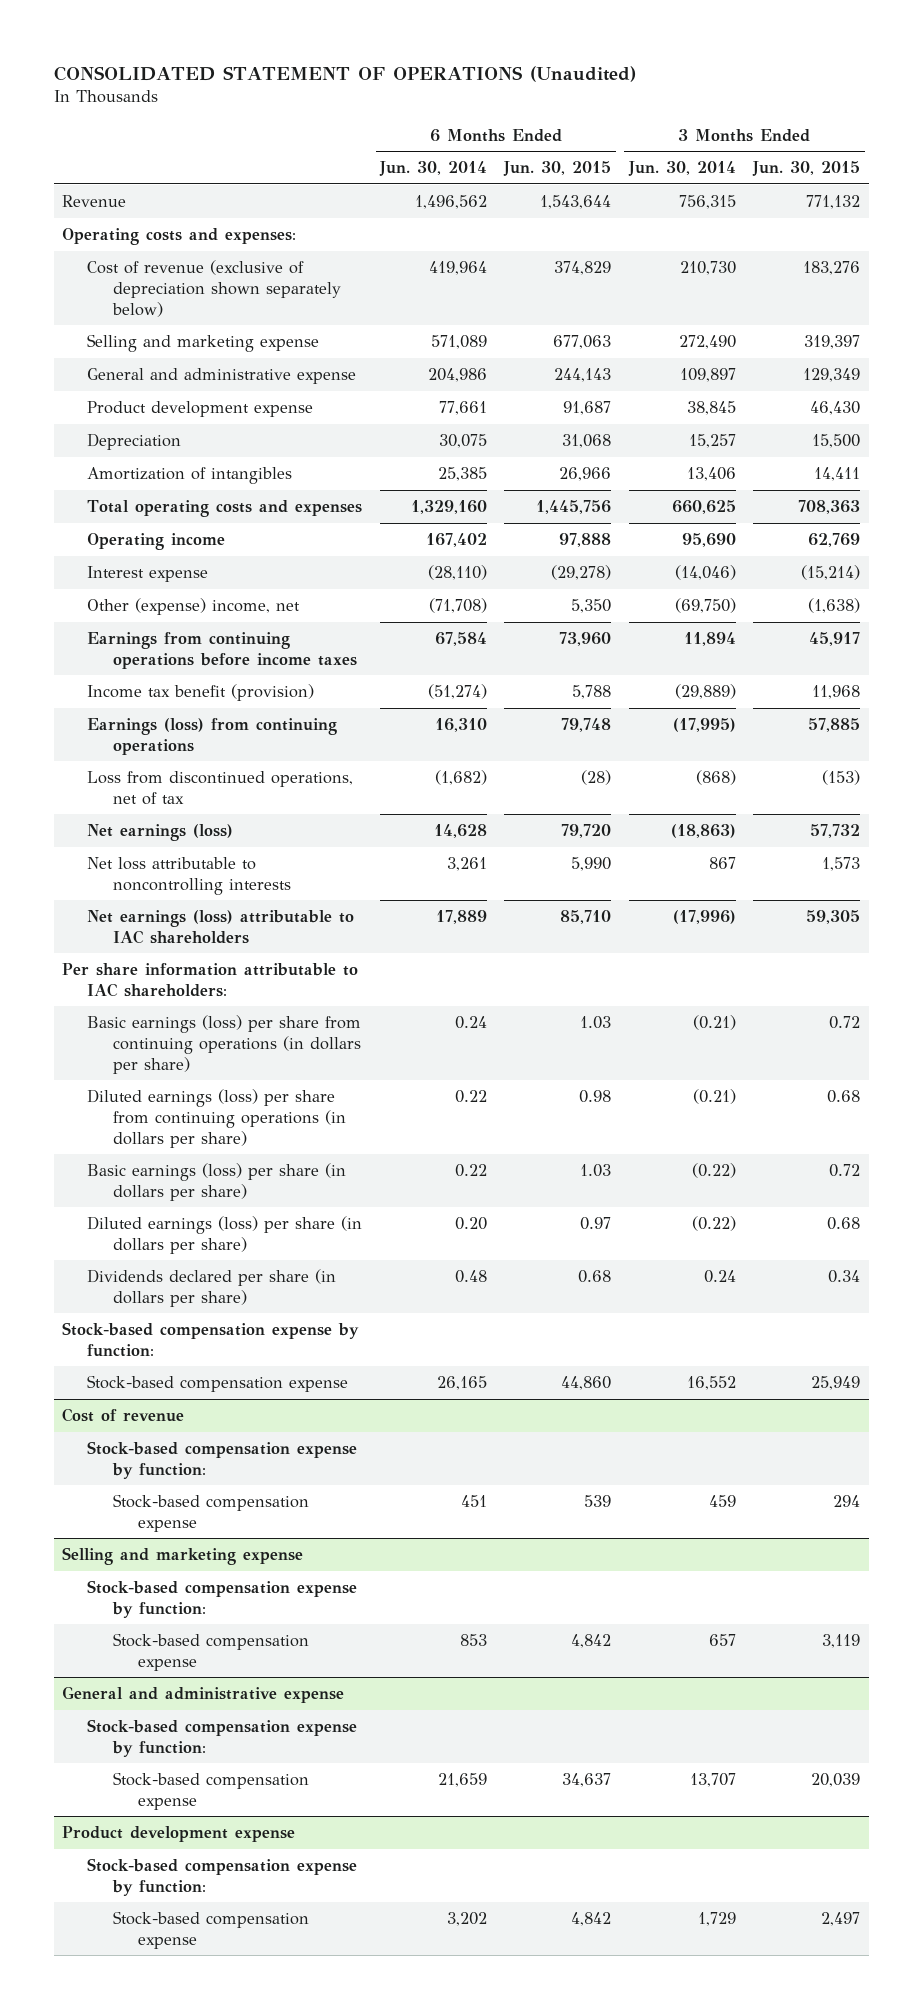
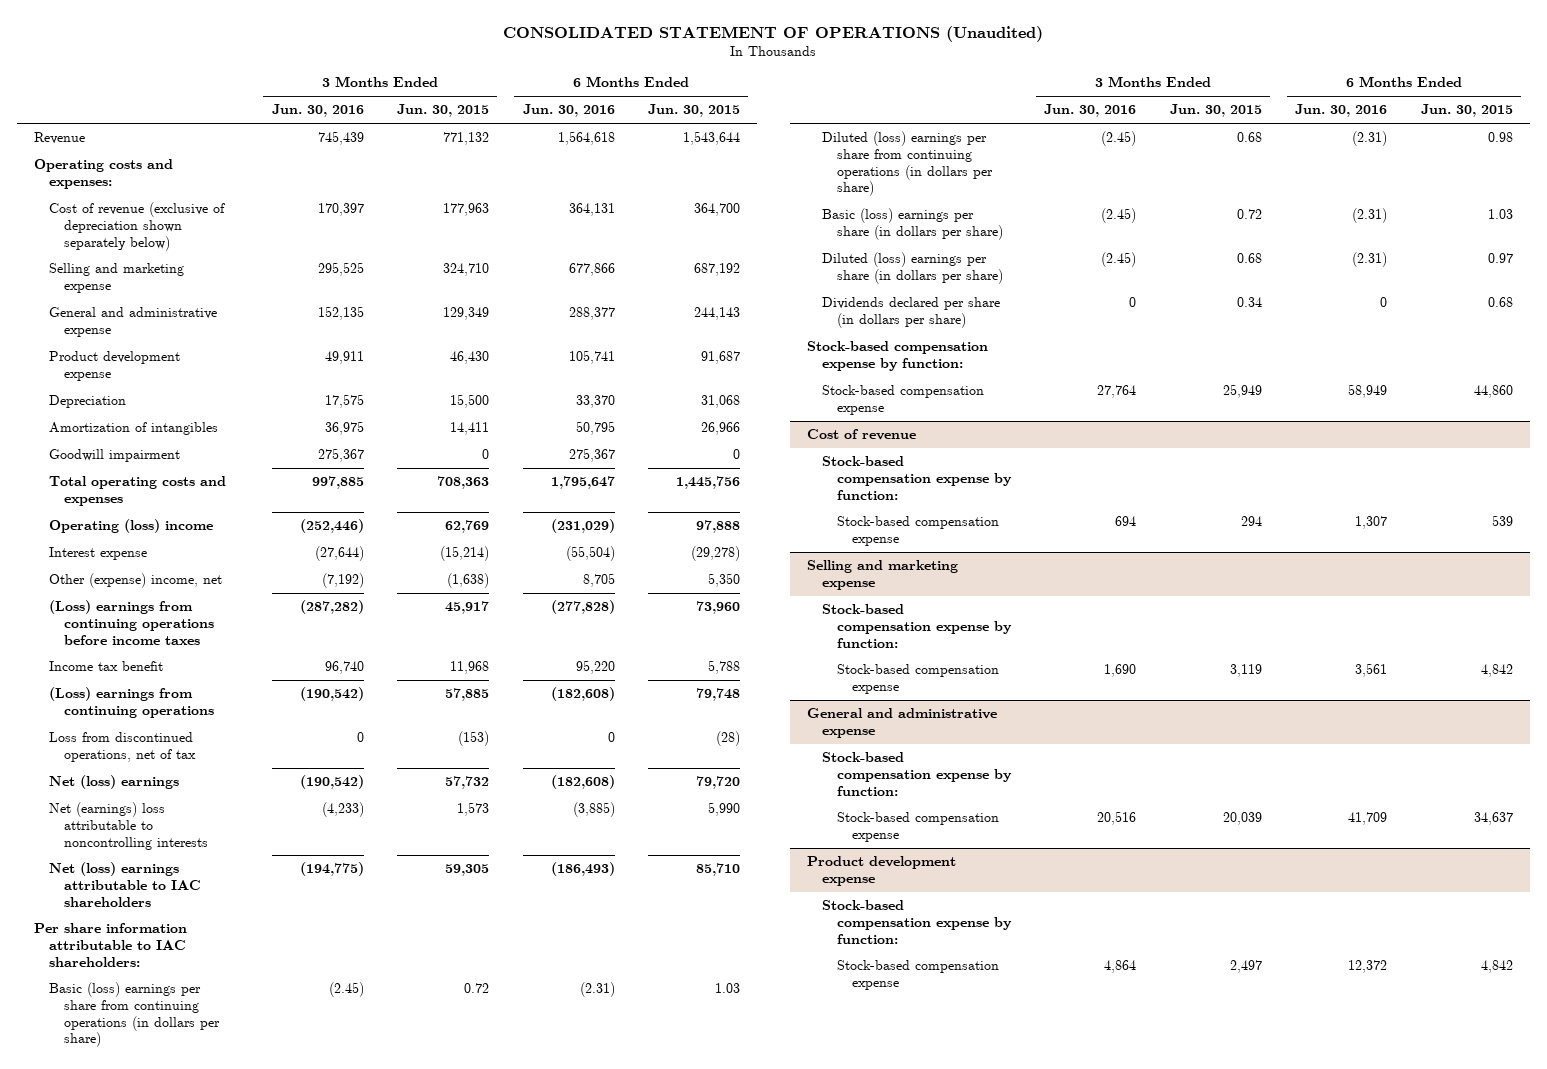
[378,161,487,177] Jun. 30, 2014 -> none
[627,161,736,177] Jun. 30, 2014 -> none
none -> [271,104,364,118] Jun. 30, 2016
none -> [522,104,615,118] Jun. 30, 2016
[554,261,612,276] 374,829 -> [694,203,741,217] 364,700
[803,261,861,276] 183,276 -> [443,203,490,217] 177,963
[553,335,612,350] 677,063 -> [694,263,741,277] 687,192
[804,335,861,350] 319,397 -> [443,263,490,277] 324,710
none -> [49,449,181,463] Goodwill impairment
[87,533,226,551] Operating income -> [49,519,214,534] Operating (loss) income
[87,632,357,669] Earnings from continuing operations before income taxes -> [49,600,215,645] (Loss) earnings from continuing operations before income taxes
[87,684,315,702] Income tax benefit (provision) -> [49,661,164,672] Income tax benefit
[87,718,338,755] Earnings (loss) from continuing operations -> [49,687,215,718] (Loss) earnings from continuing operations
[87,824,234,842] Net earnings (loss) -> [49,775,180,790] Net (loss) earnings
[87,857,291,895] Net loss attributable to noncontrolling interests -> [49,802,209,850] Net (earnings) loss attributable to noncontrolling interests
[87,910,355,944] Net earnings (loss) attributable to IAC shareholders -> [49,862,202,907] Net (loss) earnings attributable to IAC shareholders
[87,1015,362,1074] Basic earnings (loss) per share from continuing operations (in dollars per share) -> [49,982,221,1048] Basic (loss) earnings per share from continuing operations (in dollars per share)
[87,1089,346,1148] Diluted earnings (loss) per share from continuing operations (in dollars per share) -> [821,131,993,197] Diluted (loss) earnings per share from continuing operations (in dollars per share)
[87,1163,347,1201] Basic earnings (loss) per share (in dollars per share) -> [821,208,1003,240] Basic (loss) earnings per share (in dollars per share)
[87,1216,363,1254] Diluted earnings (loss) per share (in dollars per share) -> [821,252,1003,284] Diluted (loss) earnings per share (in dollars per share)

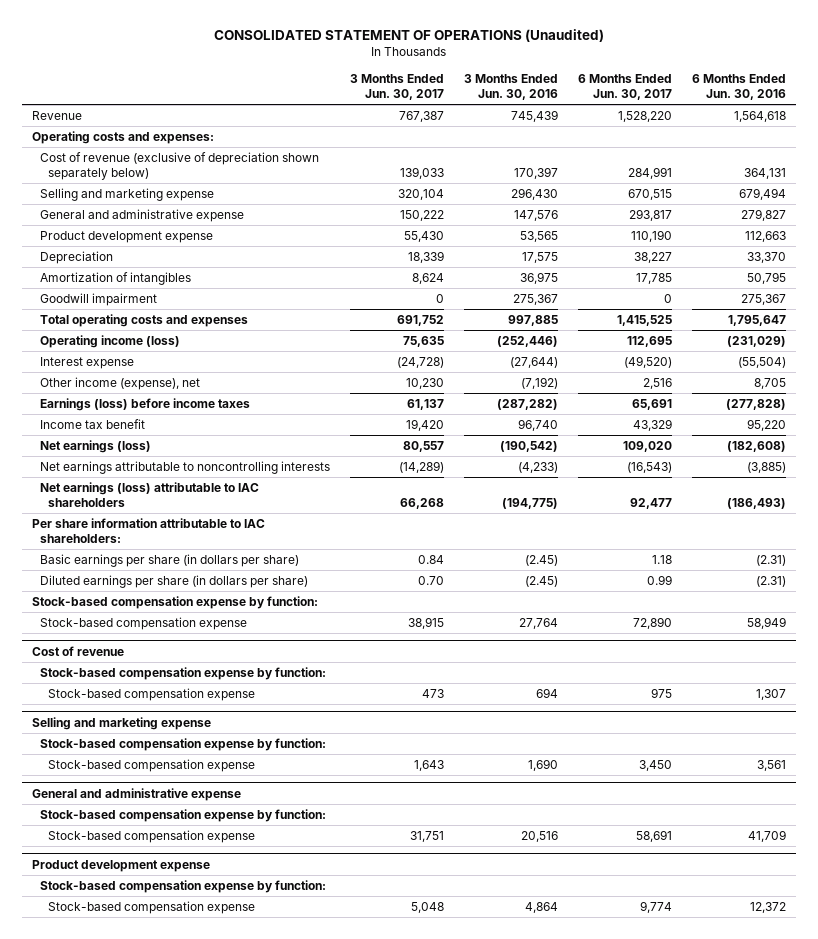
[397,104,490,118] Jun. 30, 2015 -> none
[648,104,741,118] Jun. 30, 2015 -> none
none -> [350,74,445,101] 3 Months Ended Jun. 30, 2017
none -> [578,74,673,101] 6 Months Ended Jun. 30, 2017
[317,262,364,277] 295,525 -> [511,188,559,201] 296,430
[568,263,615,277] 677,866 -> [739,188,787,201] 679,494
[317,306,364,321] 152,135 -> [514,210,559,222] 147,576
[568,307,615,321] 288,377 -> [741,209,787,222] 279,827
[324,351,364,365] 49,911 -> [520,231,559,243] 53,565
[568,350,615,365] 105,741 -> [745,231,787,243] 112,663
[49,519,214,534] Operating (loss) income -> [40,335,181,349] Operating income (loss)
[49,573,223,589] Other (expense) income, net -> [40,377,201,391] Other income (expense), net
[49,600,215,645] (Loss) earnings from continuing operations before income taxes -> [40,398,251,412] Earnings (loss) before income taxes
[49,687,215,718] (Loss) earnings from continuing operations -> none
[49,732,197,762] Loss from discontinued operations, net of tax -> none
[49,775,180,790] Net (loss) earnings -> [40,440,152,454] Net earnings (loss)
[49,802,209,850] Net (earnings) loss attributable to noncontrolling interests -> [40,461,331,475] Net earnings attributable to noncontrolling interests
[49,862,202,907] Net (loss) earnings attributable to IAC shareholders -> [40,482,260,507] Net earnings (loss) attributable to IAC shareholders
[49,982,221,1048] Basic (loss) earnings per share from continuing operations (in dollars per share) -> none
[821,131,993,197] Diluted (loss) earnings per share from continuing operations (in dollars per share) -> none
[821,297,1000,328] Dividends declared per share (in dollars per share) -> none
[821,208,1003,240] Basic (loss) earnings per share (in dollars per share) -> [40,554,300,568] Basic earnings per share (in dollars per share)
[821,252,1003,284] Diluted (loss) earnings per share (in dollars per share) -> [40,575,309,589] Diluted earnings per share (in dollars per share)

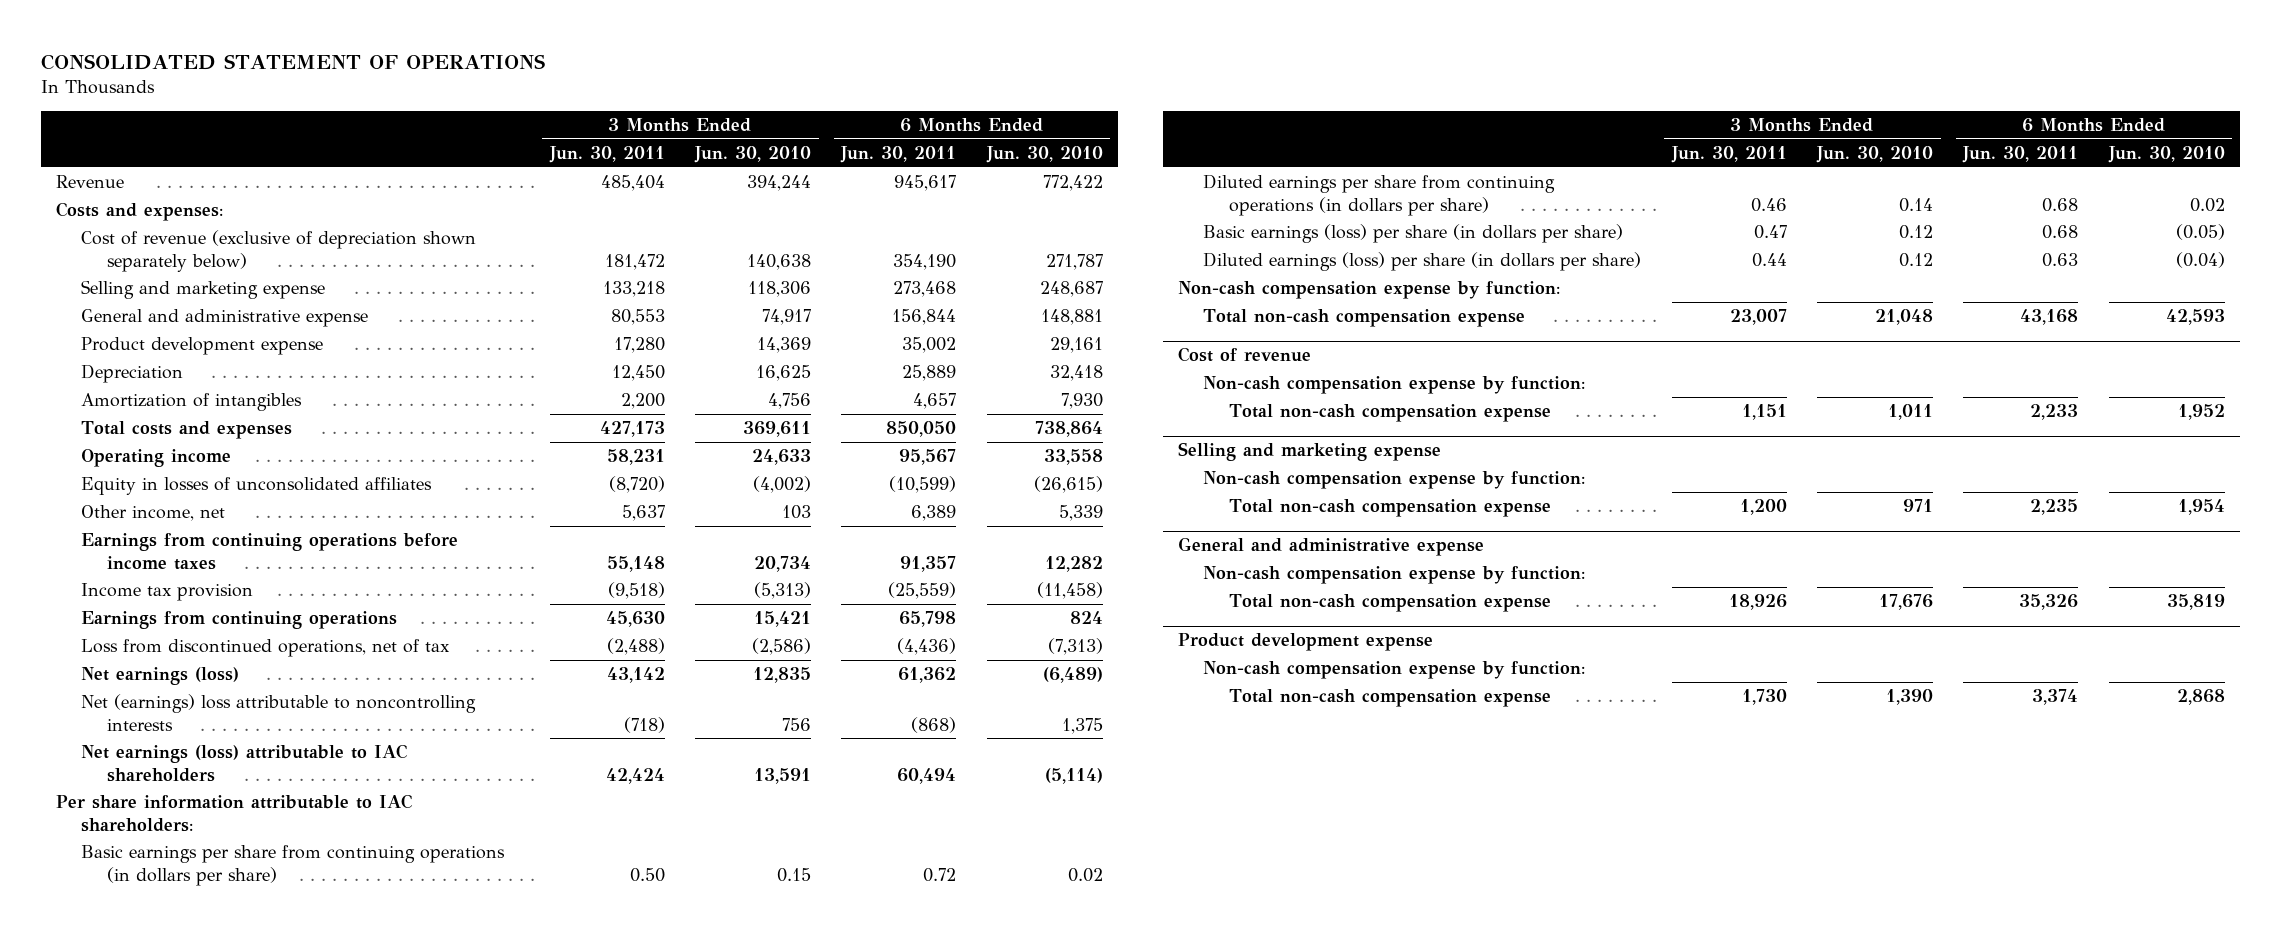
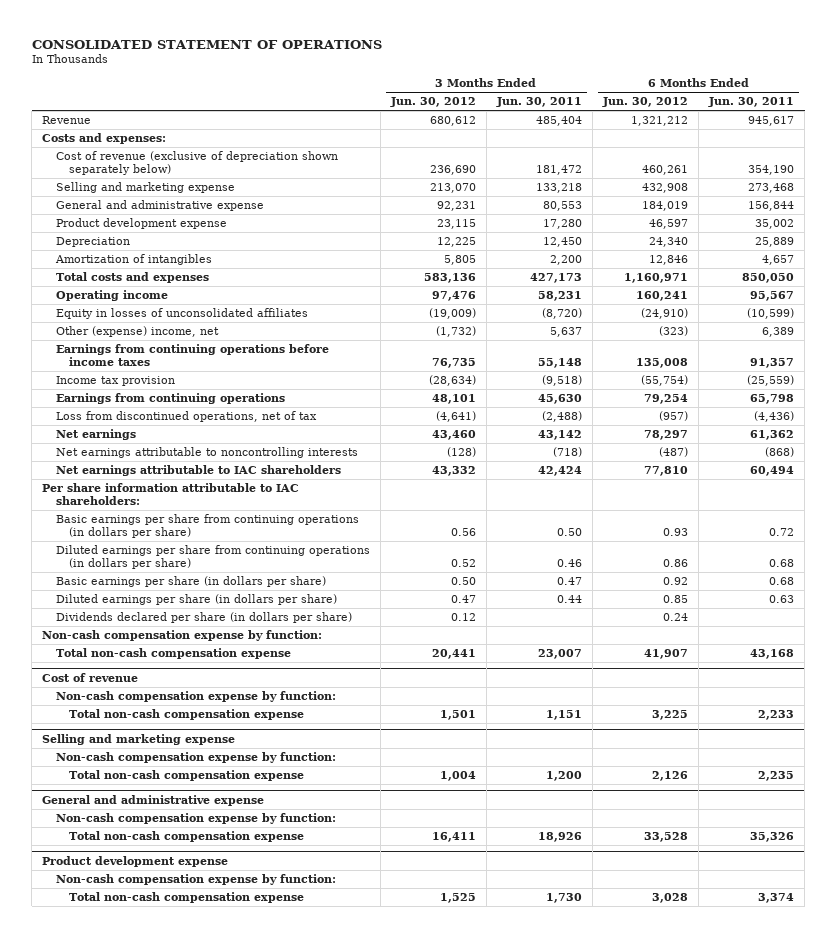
[694,145,812,163] Jun. 30, 2010 -> none
[985,145,1103,163] Jun. 30, 2010 -> none
none -> [389,97,476,108] Jun. 30, 2012
none -> [602,97,689,108] Jun. 30, 2012
[81,505,226,522] Other income, net -> [55,325,219,337] Other (expense) income, net
[81,667,240,686] Net earnings (loss) -> [55,428,136,440] Net earnings
[81,694,477,731] Net (earnings) loss attributable to noncontrolling interests -> [55,446,358,458] Net earnings attributable to noncontrolling interests
[81,744,409,782] Net earnings (loss) attributable to IAC shareholders -> [55,464,341,476] Net earnings attributable to IAC shareholders
[1203,224,1624,244] Basic earnings (loss) per share (in dollars per share) -> [55,575,326,587] Basic earnings per share (in dollars per share)
[1203,252,1642,272] Diluted earnings (loss) per share (in dollars per share) -> [55,593,337,605] Diluted earnings per share (in dollars per share)
none -> [55,611,352,623] Dividends declared per share (in dollars per share)

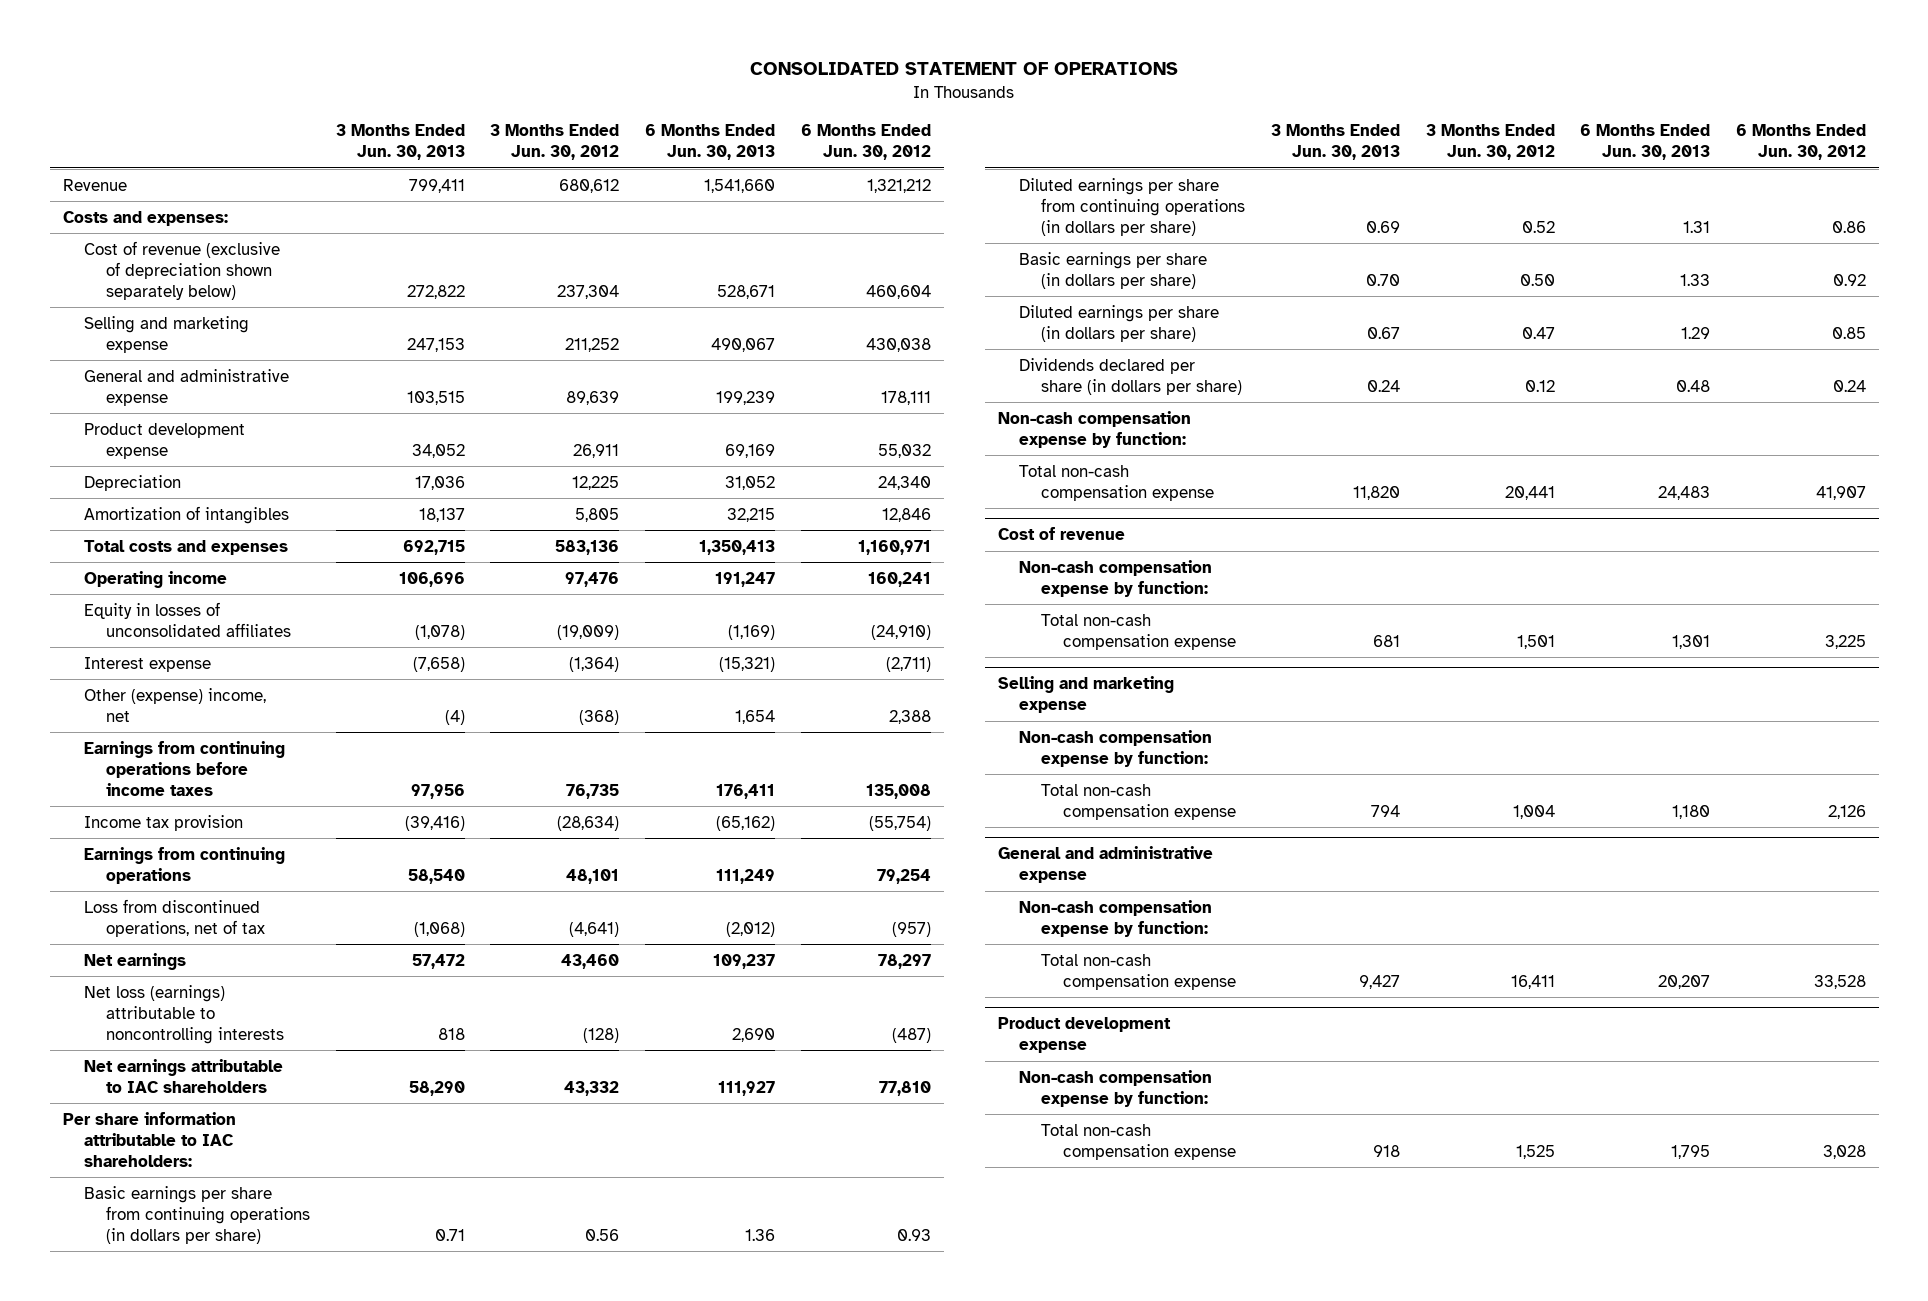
[495,97,582,108] Jun. 30, 2011 -> none
[708,97,795,108] Jun. 30, 2011 -> none
none -> [335,123,465,161] 3 Months Ended Jun. 30, 2013
none -> [645,123,776,161] 6 Months Ended Jun. 30, 2013
[429,165,476,176] 236,690 -> [557,285,620,300] 237,304
[642,165,689,176] 460,261 -> [865,285,931,300] 460,604
[429,182,476,193] 213,070 -> [565,337,620,352] 211,252
[642,182,689,193] 432,908 -> [865,337,931,352] 430,038
[436,200,476,211] 92,231 -> [566,390,620,405] 89,639
[642,200,689,211] 184,019 -> [880,390,931,405] 178,111
[436,218,476,229] 23,115 -> [573,443,620,458] 26,911
[649,218,689,229] 46,597 -> [877,443,931,458] 55,032
none -> [84,656,212,672] Interest expense
[435,325,476,337] (1,732) -> [579,709,620,725] (368)
[659,325,689,336] (323) -> [888,709,931,724] 2,388
[55,446,358,458] Net earnings attributable to noncontrolling interests -> [84,984,285,1045] Net loss (earnings) attributable to noncontrolling interests

